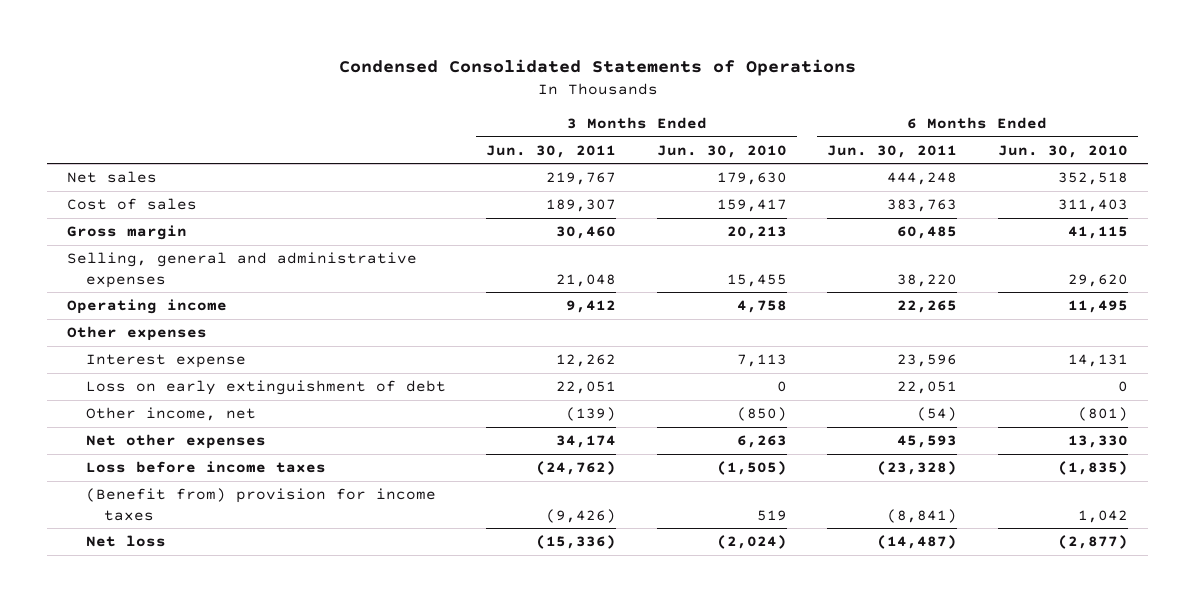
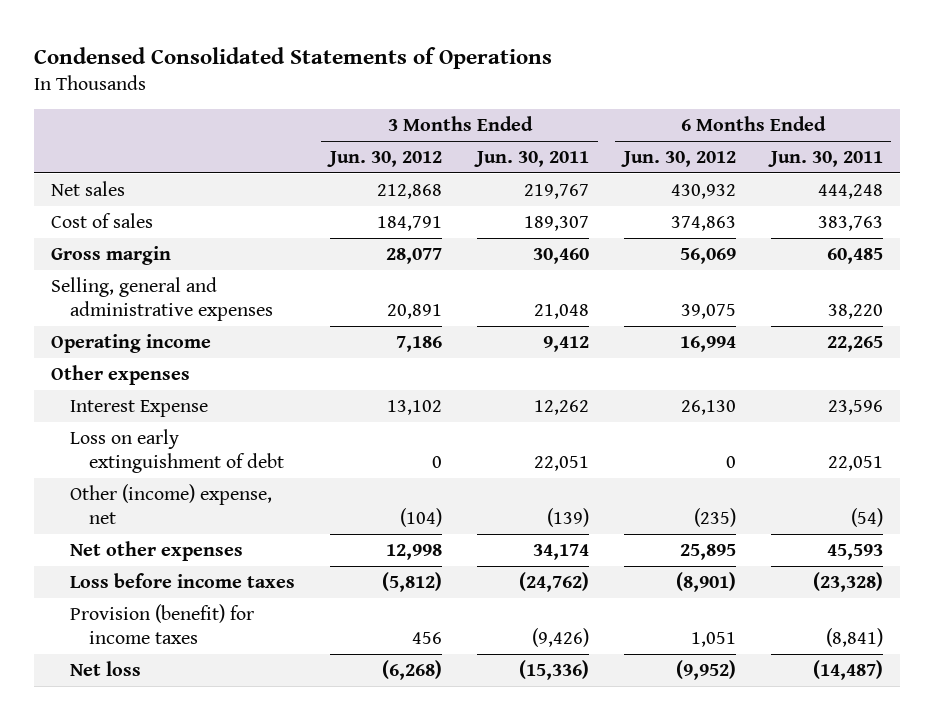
[656,144,787,158] Jun. 30, 2010 -> none
[997,144,1128,158] Jun. 30, 2010 -> none
none -> [327,151,443,168] Jun. 30, 2012
none -> [620,151,736,168] Jun. 30, 2012
[85,354,246,369] Interest expense -> [70,399,209,417] Interest Expense
[85,407,256,422] Other income, net -> [70,483,273,525] Other (income) expense, net
[85,488,436,521] (Benefit from) provision for income taxes -> [70,603,255,645] Provision (benefit) for income taxes

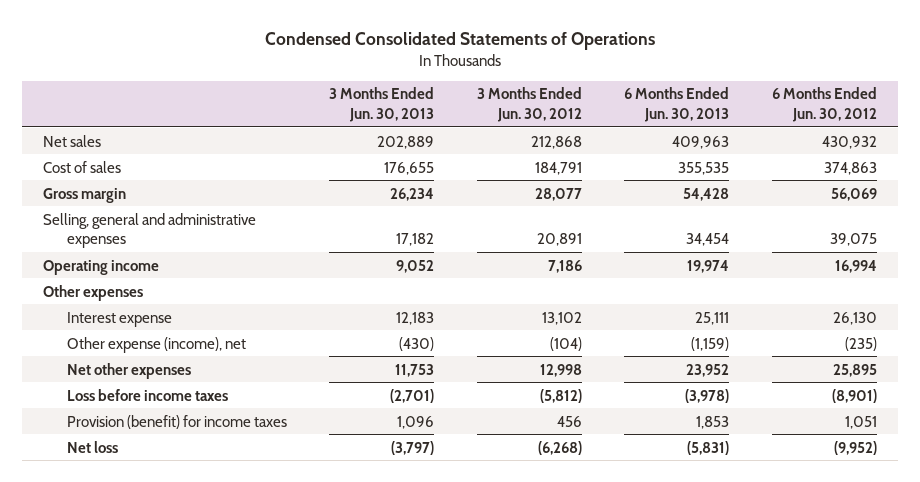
[473,151,589,168] Jun. 30, 2011 -> none
[767,151,883,168] Jun. 30, 2011 -> none
none -> [329,87,435,122] 3 Months Ended Jun. 30, 2013
none -> [624,87,730,122] 6 Months Ended Jun. 30, 2013
[70,428,285,474] Loss on early extinguishment of debt -> none
[70,399,209,417] Interest Expense -> [66,311,172,327] Interest expense
[70,483,273,525] Other (income) expense, net -> [66,336,246,353] Other expense (income), net

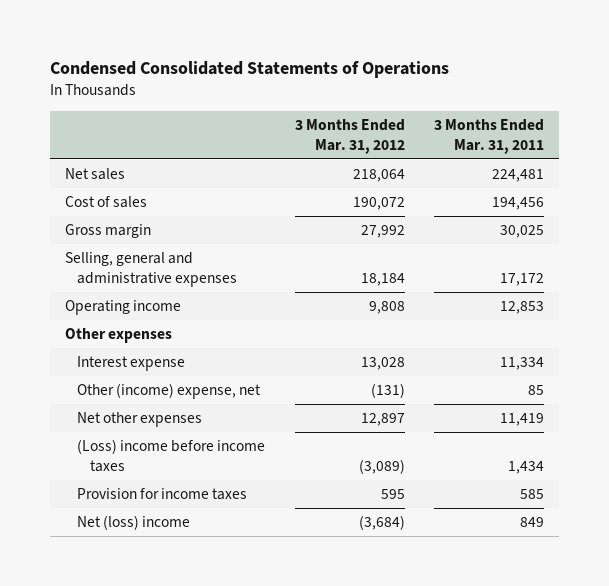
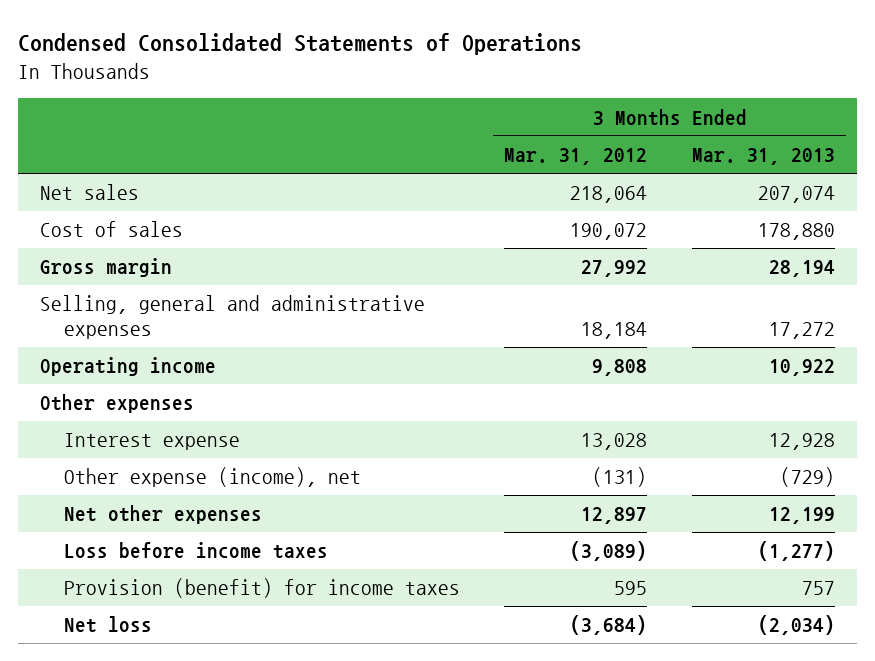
[434,118,545,154] 3 Months Ended Mar. 31, 2011 -> none
none -> [691,148,835,166] Mar. 31, 2013
[77,383,262,400] Other (income) expense, net -> [63,467,361,488] Other expense (income), net
[77,439,266,473] (Loss) income before income taxes -> [63,542,328,560] Loss before income taxes
[77,488,248,501] Provision for income taxes -> [63,578,460,599] Provision (benefit) for income taxes
[77,515,191,531] Net (loss) income -> [63,616,152,634] Net loss

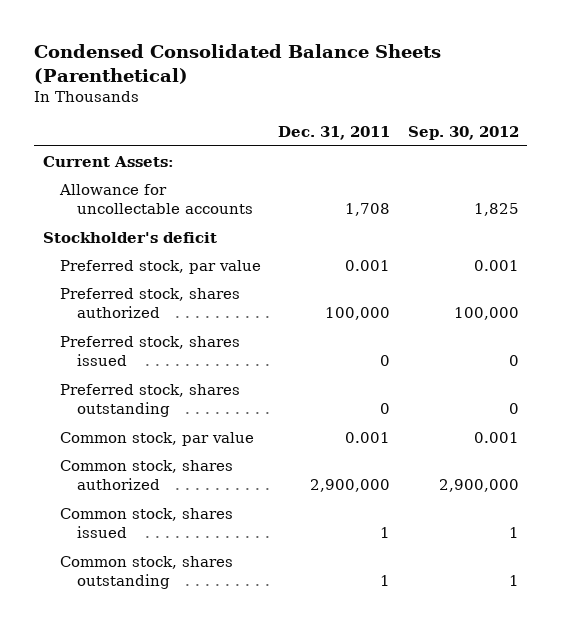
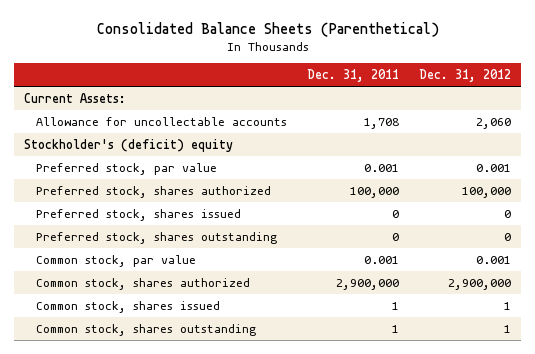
[34,44,442,84] Condensed Consolidated Balance Sheets (Parenthetical) -> [96,21,439,37] Consolidated Balance Sheets (Parenthetical)
[407,126,519,141] Sep. 30, 2012 -> none
none -> [419,69,512,83] Dec. 31, 2012
[43,231,218,243] Stockholder's deficit -> [23,138,233,152] Stockholder's (deficit) equity

